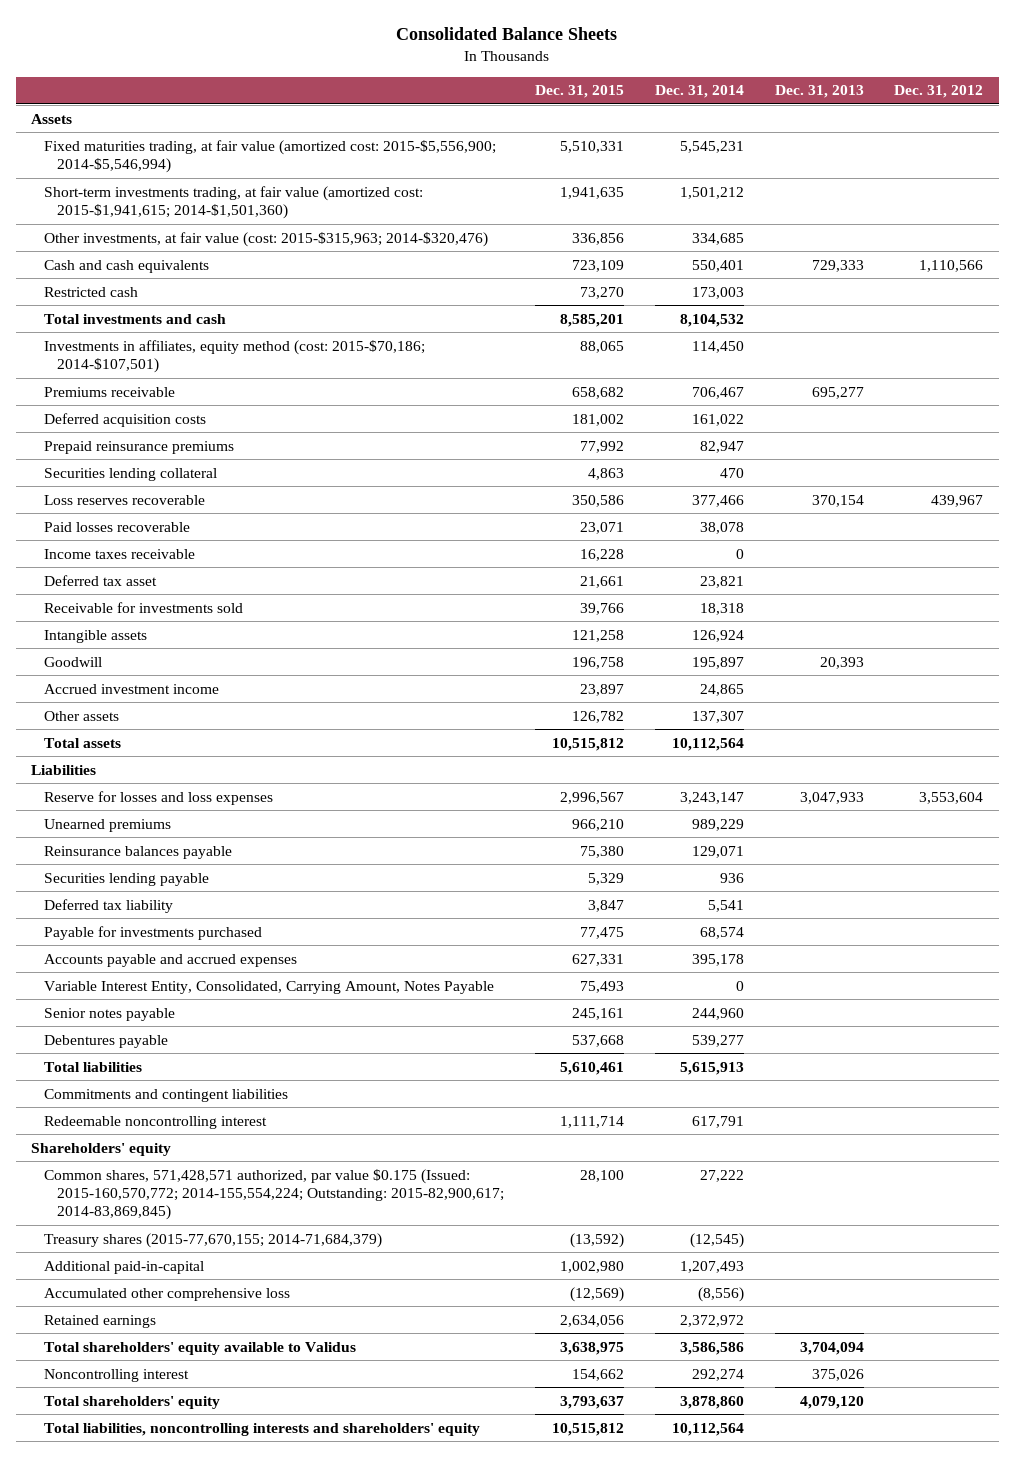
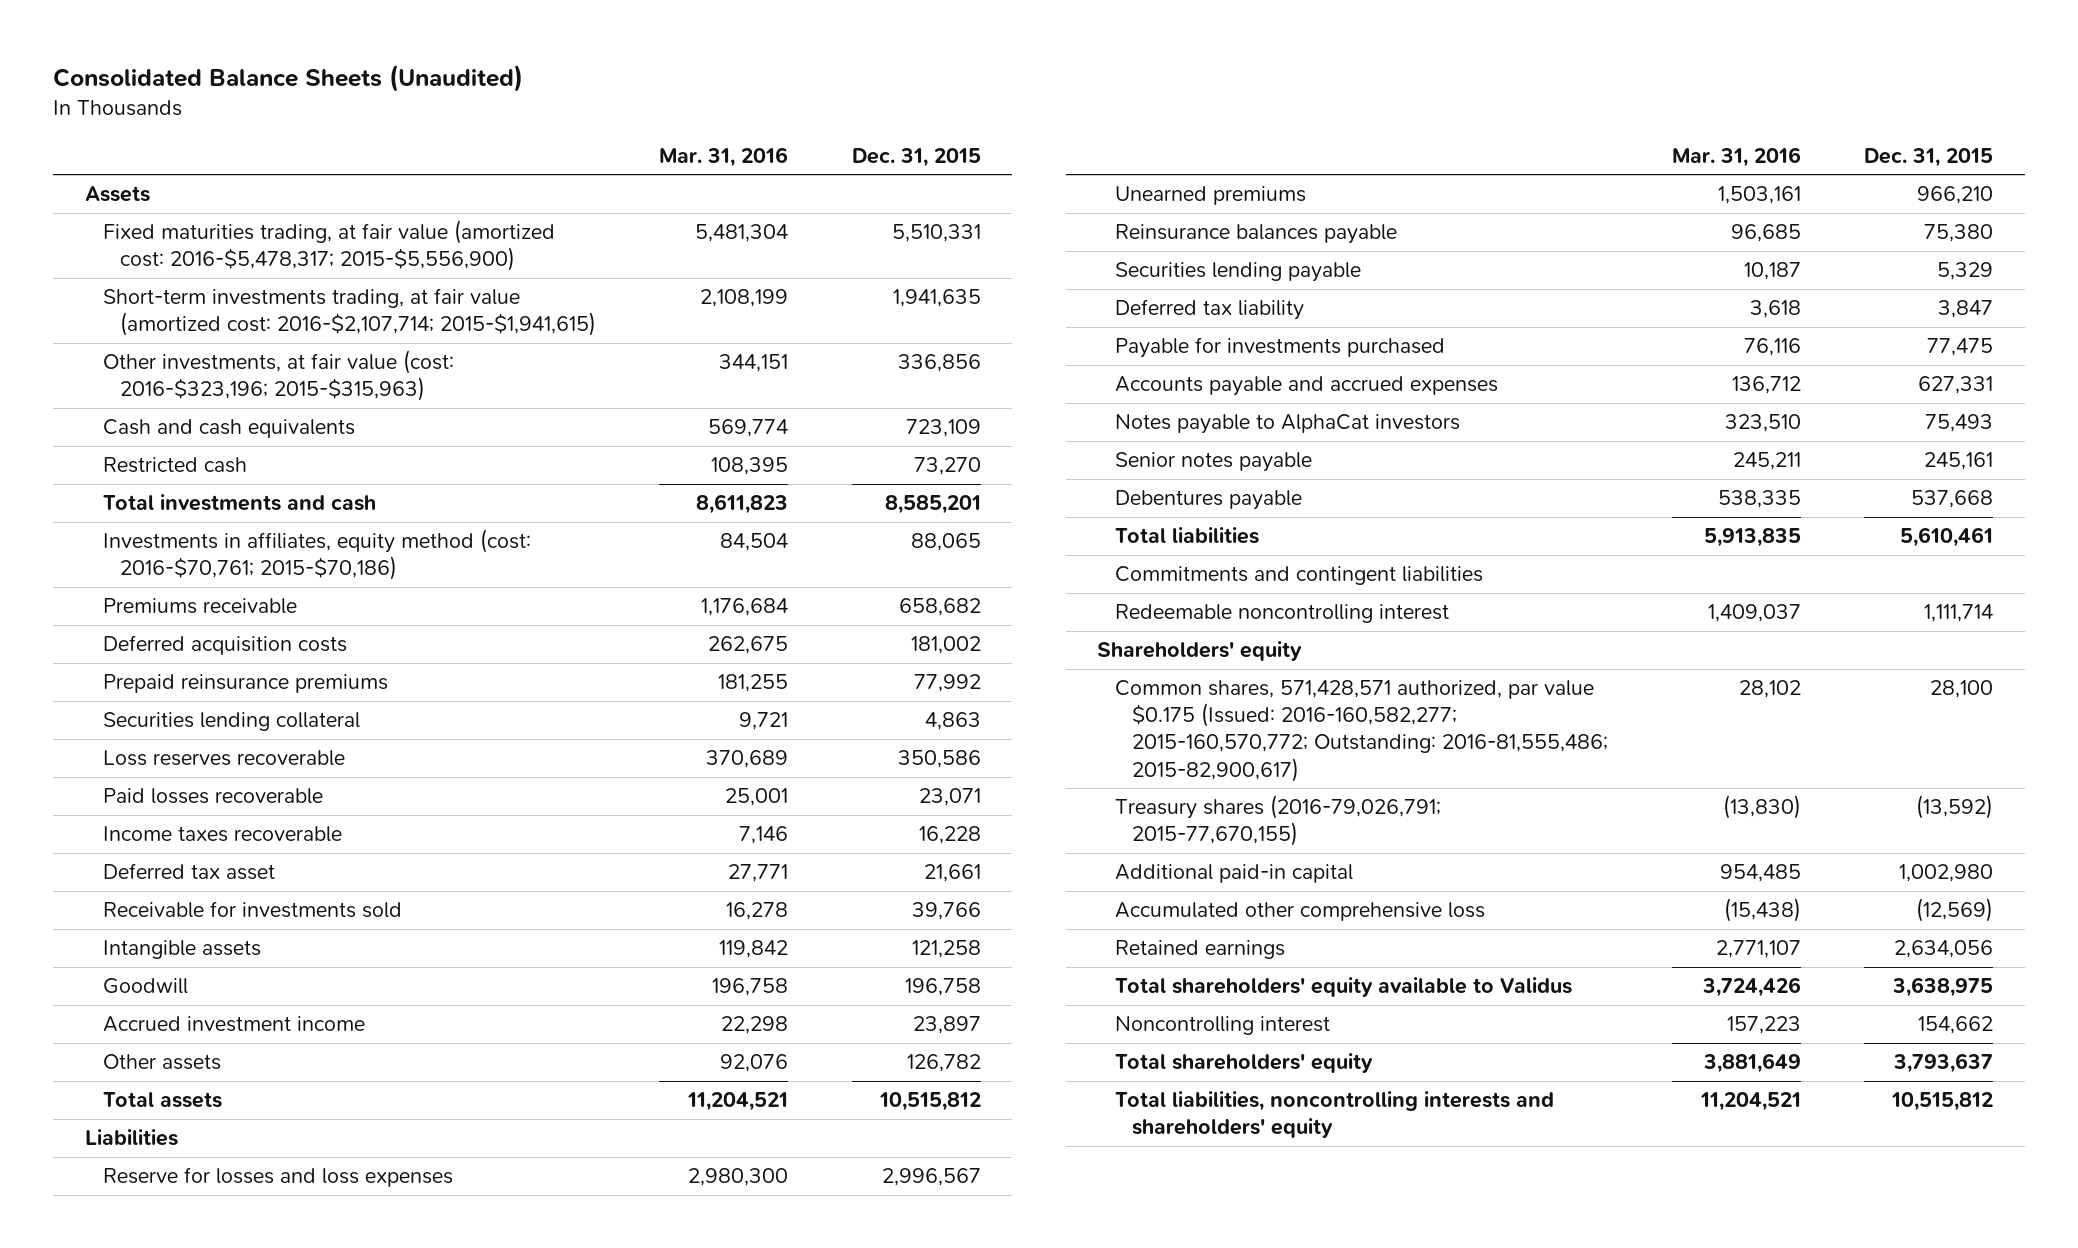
[396,27,618,41] Consolidated Balance Sheets -> [53,64,524,93] Consolidated Balance Sheets (Unaudited)
[654,85,744,99] Dec. 31, 2014 -> none
[774,85,864,99] Dec. 31, 2013 -> none
[894,85,984,99] Dec. 31, 2012 -> none
none -> [659,146,789,167] Mar. 31, 2016
[43,139,496,173] Fixed maturities trading, at fair value (amortized cost: 2015-$5,556,900; 2014-$5,546,994) -> [102,220,555,272] Fixed maturities trading, at fair value (amortized cost: 2016-$5,478,317; 2015-$5,556,900)
[43,185,423,219] Short-term investments trading, at fair value (amortized cost: 2015-$1,941,615; 2014-$1,501,360) -> [102,288,597,337] Short-term investments trading, at fair value (amortized cost: 2016-$2,107,714; 2015-$1,941,615)
[43,231,488,247] Other investments, at fair value (cost: 2015-$315,963; 2014-$320,476) -> [102,350,454,402] Other investments, at fair value (cost: 2016-$323,196; 2015-$315,963)
[43,339,425,373] Investments in affiliates, equity method (cost: 2015-$70,186; 2014-$107,501) -> [102,529,531,581] Investments in affiliates, equity method (cost: 2016-$70,761; 2015-$70,186)
[43,548,195,559] Income taxes receivable -> [102,826,342,843] Income taxes recoverable
[43,980,494,994] Variable Interest Entity, Consolidated, Carrying Amount, Notes Payable -> [1114,414,1460,435] Notes payable to AlphaCat investors
[43,1168,504,1221] Common shares, 571,428,571 authorized, par value $0.175 (Issued: 2015-160,570,772; 2014-155,554,224; Outstanding: 2015-82,900,617; 2014-83,869,845) -> [1114,680,1609,782] Common shares, 571,428,571 authorized, par value $0.175 (Issued: 2016-160,582,277; 2015-160,570,772; Outstanding: 2016-81,555,486; 2015-82,900,617)
[43,1232,382,1248] Treasury shares (2015-77,670,155; 2014-71,684,379) -> [1114,795,1441,847] Treasury shares (2016-79,026,791; 2015-77,670,155)
[43,1260,204,1274] Additional paid-in-capital -> [1114,864,1353,884] Additional paid-in capital

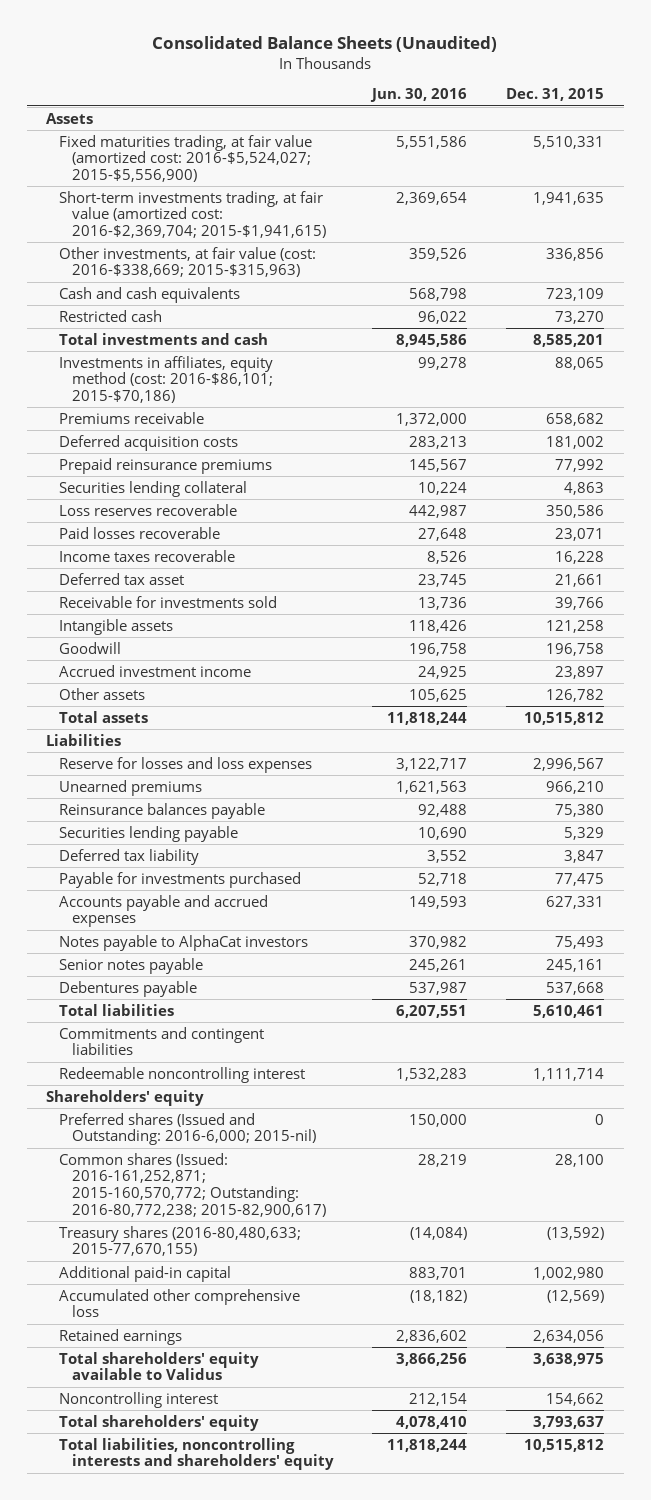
[659,146,789,167] Mar. 31, 2016 -> none
none -> [370,88,468,103] Jun. 30, 2016
[102,220,555,272] Fixed maturities trading, at fair value (amortized cost: 2016-$5,478,317; 2015-$5,556,900) -> [59,134,313,183] Fixed maturities trading, at fair value (amortized cost: 2016-$5,524,027; 2015-$5,556,900)
[102,288,597,337] Short-term investments trading, at fair value (amortized cost: 2016-$2,107,714; 2015-$1,941,615) -> [59,190,326,239] Short-term investments trading, at fair value (amortized cost: 2016-$2,369,704; 2015-$1,941,615)
[102,350,454,402] Other investments, at fair value (cost: 2016-$323,196; 2015-$315,963) -> [59,246,317,278] Other investments, at fair value (cost: 2016-$338,669; 2015-$315,963)
[102,529,531,581] Investments in affiliates, equity method (cost: 2016-$70,761; 2015-$70,186) -> [59,355,274,404] Investments in affiliates, equity method (cost: 2016-$86,101; 2015-$70,186)
none -> [59,1112,316,1146] Preferred shares (Issued and Outstanding: 2016-6,000; 2015-nil)
[1114,680,1609,782] Common shares, 571,428,571 authorized, par value $0.175 (Issued: 2016-160,582,277; 2015-160,570,772; Outstanding: 2016-81,555,486; 2015-82,900,617) -> [59,1152,326,1217] Common shares (Issued: 2016-161,252,871; 2015-160,570,772; Outstanding: 2016-80,772,238; 2015-82,900,617)
[1114,795,1441,847] Treasury shares (2016-79,026,791; 2015-77,670,155) -> [59,1225,302,1257] Treasury shares (2016-80,480,633; 2015-77,670,155)

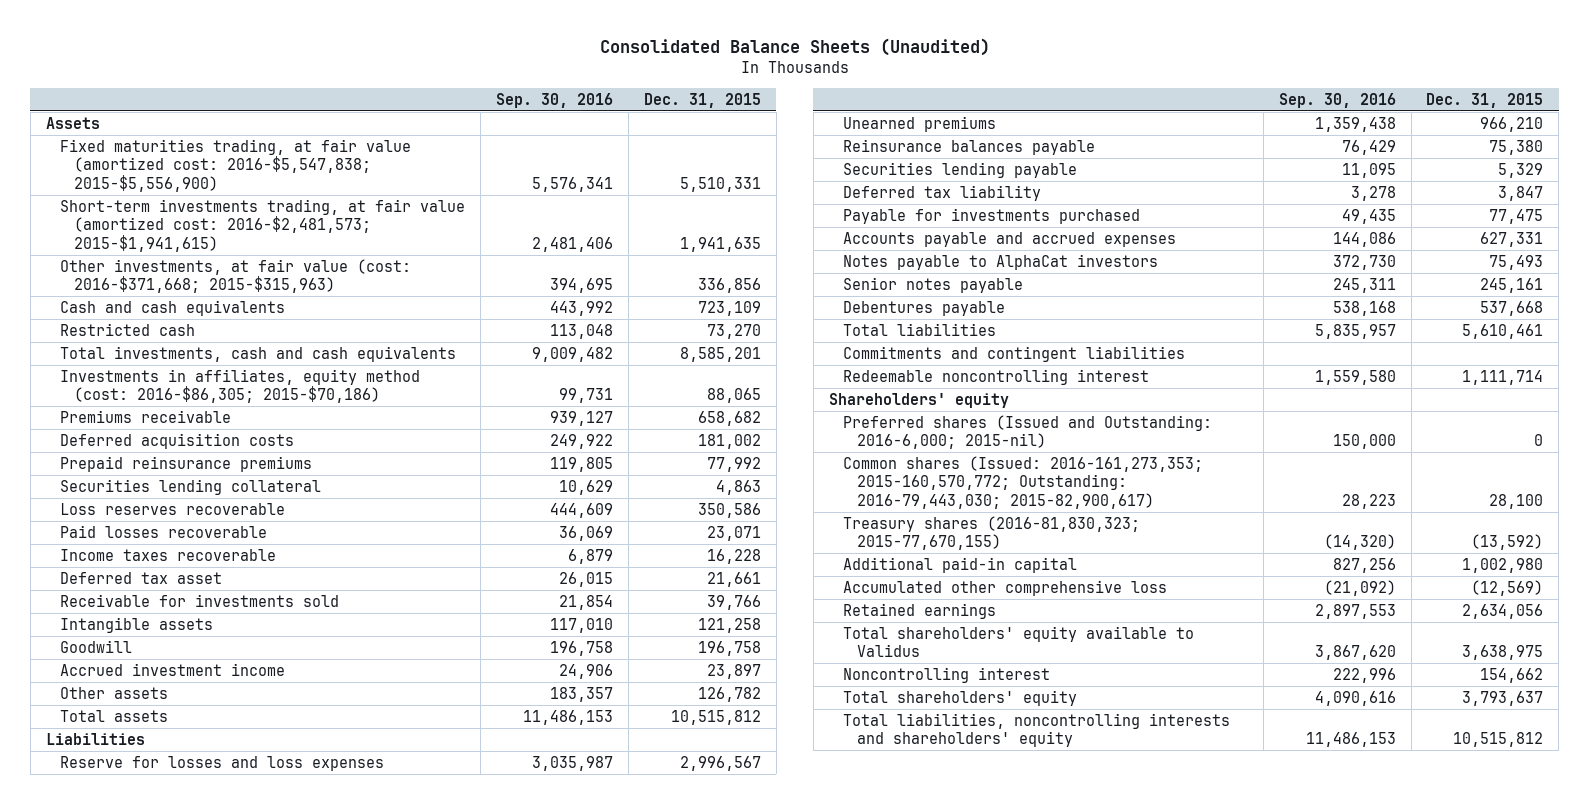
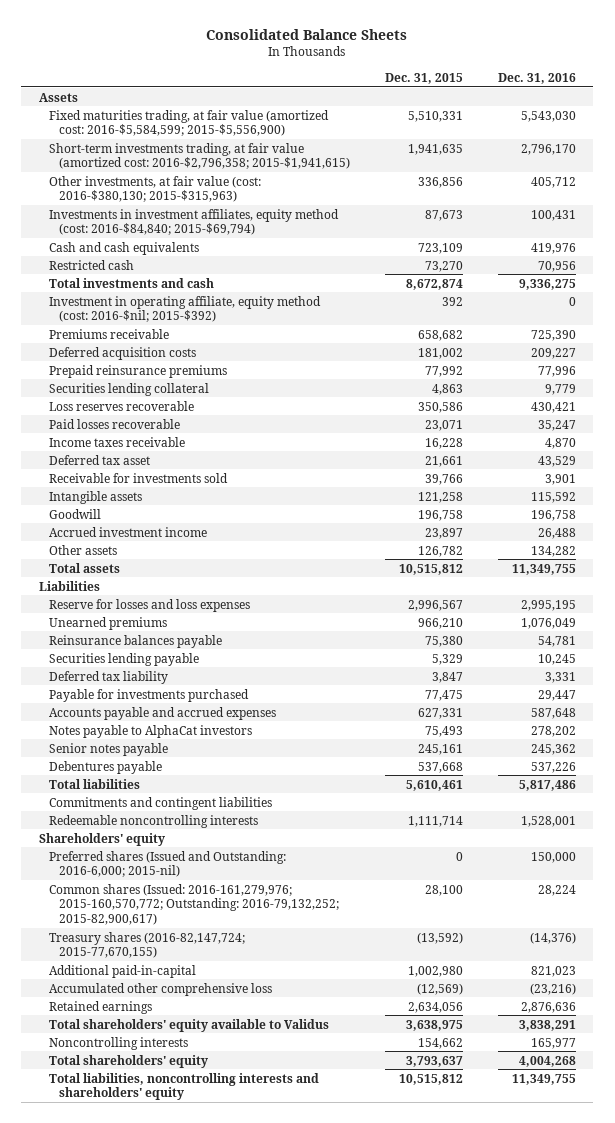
[599,38,990,57] Consolidated Balance Sheets (Unaudited) -> [206,29,408,41] Consolidated Balance Sheets
[495,92,613,108] Sep. 30, 2016 -> none
none -> [497,72,576,84] Dec. 31, 2016
[59,138,411,193] Fixed maturities trading, at fair value (amortized cost: 2016-$5,547,838; 2015-$5,556,900) -> [48,109,329,137] Fixed maturities trading, at fair value (amortized cost: 2016-$5,584,599; 2015-$5,556,900)
[59,198,465,253] Short-term investments trading, at fair value (amortized cost: 2016-$2,481,573; 2015-$1,941,615) -> [48,142,350,170] Short-term investments trading, at fair value (amortized cost: 2016-$2,796,358; 2015-$1,941,615)
[59,258,411,294] Other investments, at fair value (cost: 2016-$371,668; 2015-$315,963) -> [48,175,261,203] Other investments, at fair value (cost: 2016-$380,130; 2015-$315,963)
none -> [48,208,339,236] Investments in investment affiliates, equity method (cost: 2016-$84,840; 2015-$69,794)
[59,368,420,404] Investments in affiliates, equity method (cost: 2016-$86,305; 2015-$70,186) -> none
[59,345,456,362] Total investments, cash and cash equivalents -> [48,277,214,288] Total investments and cash
[679,346,761,362] 8,585,201 -> [405,278,463,290] 8,672,874
none -> [48,295,321,323] Investment in operating affiliate, equity method (cost: 2016-$nil; 2015-$392)
[59,548,276,561] Income taxes recoverable -> [48,436,185,447] Income taxes receivable
[842,368,1149,385] Redeemable noncontrolling interest -> [48,814,258,828] Redeemable noncontrolling interests
[842,455,1203,510] Common shares (Issued: 2016-161,273,353; 2015-160,570,772; Outstanding: 2016-79,443,030; 2015-82,900,617) -> [48,883,339,926] Common shares (Issued: 2016-161,279,976; 2015-160,570,772; Outstanding: 2016-79,132,252; 2015-82,900,617)
[842,515,1140,551] Treasury shares (2016-81,830,323; 2015-77,670,155) -> [48,931,245,959] Treasury shares (2016-82,147,724; 2015-77,670,155)
[842,556,1077,573] Additional paid-in capital -> [48,964,196,978] Additional paid-in-capital
[842,666,1050,683] Noncontrolling interest -> [48,1036,188,1050] Noncontrolling interests

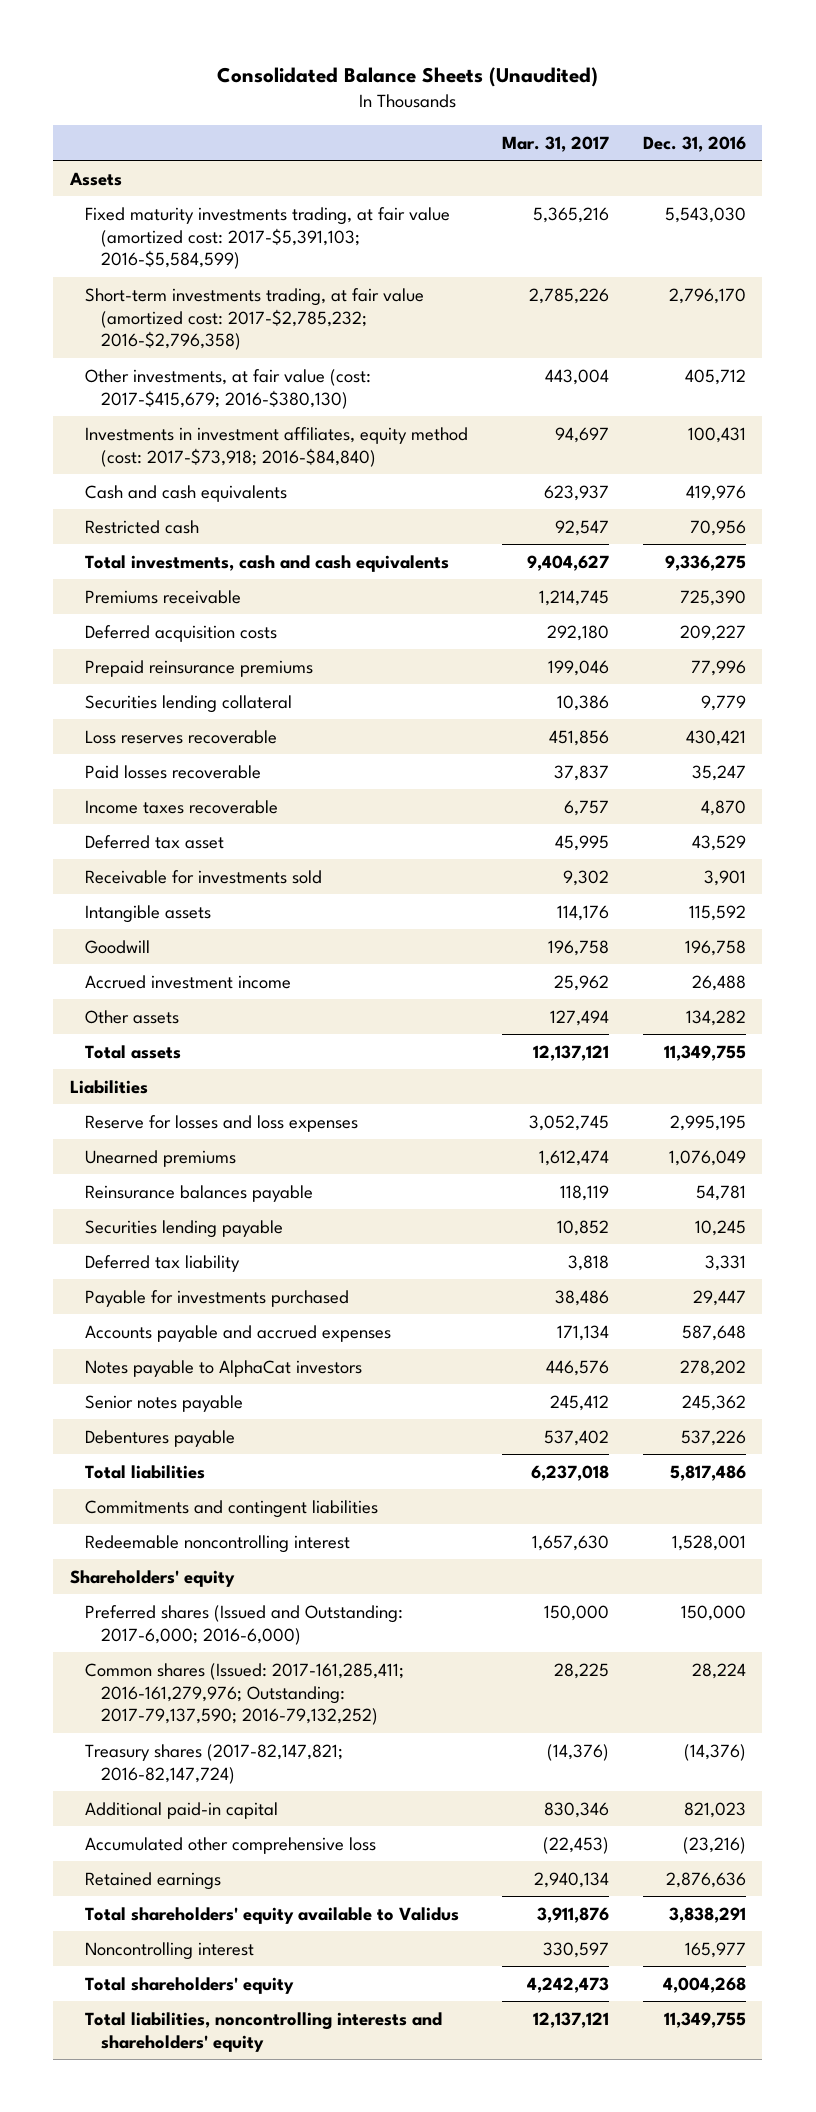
[206,29,408,41] Consolidated Balance Sheets -> [216,66,598,87] Consolidated Balance Sheets (Unaudited)
[384,72,463,84] Dec. 31, 2015 -> none
none -> [502,135,610,152] Mar. 31, 2017
[48,109,329,137] Fixed maturities trading, at fair value (amortized cost: 2016-$5,584,599; 2015-$5,556,900) -> [85,206,451,270] Fixed maturity investments trading, at fair value (amortized cost: 2017-$5,391,103; 2016-$5,584,599)
[48,142,350,170] Short-term investments trading, at fair value (amortized cost: 2016-$2,796,358; 2015-$1,941,615) -> [85,287,425,351] Short-term investments trading, at fair value (amortized cost: 2017-$2,785,232; 2016-$2,796,358)
[48,175,261,203] Other investments, at fair value (cost: 2016-$380,130; 2015-$315,963) -> [85,368,372,409] Other investments, at fair value (cost: 2017-$415,679; 2016-$380,130)
[48,208,339,236] Investments in investment affiliates, equity method (cost: 2016-$84,840; 2015-$69,794) -> [85,426,469,467] Investments in investment affiliates, equity method (cost: 2017-$73,918; 2016-$84,840)
[48,295,321,323] Investment in operating affiliate, equity method (cost: 2016-$nil; 2015-$392) -> none
[48,277,214,288] Total investments and cash -> [85,554,450,572] Total investments, cash and cash equivalents
[48,436,185,447] Income taxes receivable -> [85,799,279,814] Income taxes recoverable
[48,814,258,828] Redeemable noncontrolling interests -> [85,1534,351,1553] Redeemable noncontrolling interest
[48,850,286,878] Preferred shares (Issued and Outstanding: 2016-6,000; 2015-nil) -> [85,1604,404,1645] Preferred shares (Issued and Outstanding: 2017-6,000; 2016-6,000)
[48,883,339,926] Common shares (Issued: 2016-161,279,976; 2015-160,570,772; Outstanding: 2016-79,132,252; 2015-82,900,617) -> [85,1662,405,1726] Common shares (Issued: 2017-161,285,411; 2016-161,279,976; Outstanding: 2017-79,137,590; 2016-79,132,252)
[48,931,245,959] Treasury shares (2016-82,147,724; 2015-77,670,155) -> [85,1743,344,1784] Treasury shares (2017-82,147,821; 2016-82,147,724)
[48,964,196,978] Additional paid-in-capital -> [85,1801,279,1819] Additional paid-in capital
[48,1036,188,1050] Noncontrolling interests -> [85,1941,255,1960] Noncontrolling interest

